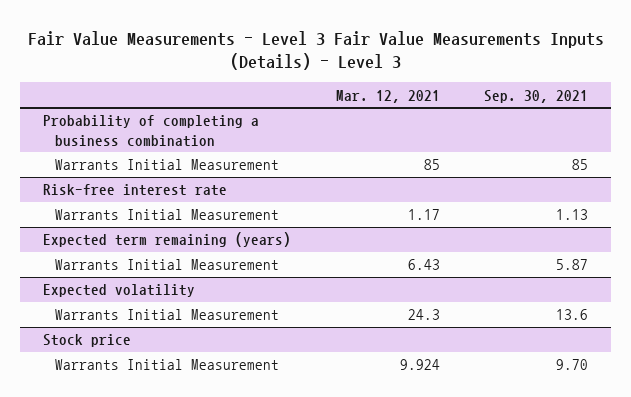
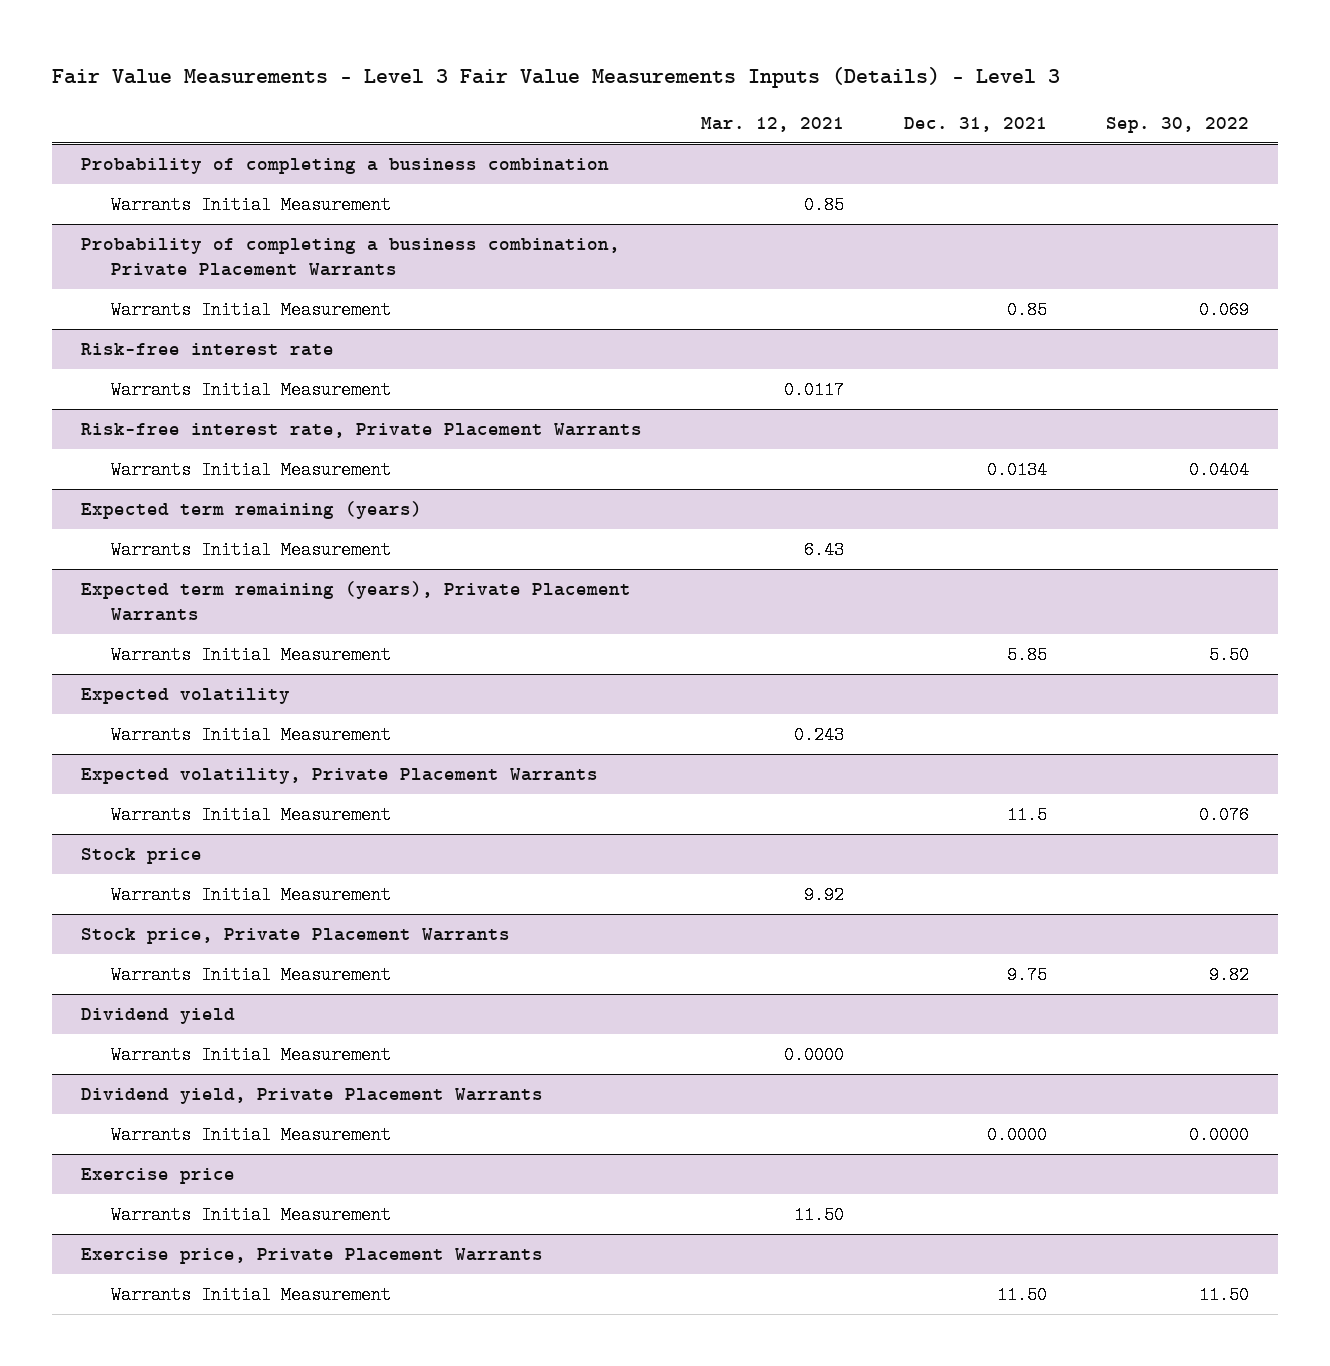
[484,89,589,103] Sep. 30, 2021 -> none
none -> [903,116,1047,132] Dec. 31, 2021
none -> [1105,116,1249,133] Sep. 30, 2022
[423,159,440,171] 85 -> [804,196,845,215] 0.85
none -> [81,238,621,277] Probability of completing a business combination, Private Placement Warrants
none -> [111,301,392,320] Warrants Initial Measurement
[407,209,440,221] 1.17 -> [784,381,845,400] 0.0117
none -> [81,423,643,439] Risk-free interest rate, Private Placement Warrants
none -> [111,461,392,480] Warrants Initial Measurement
none -> [81,581,632,622] Expected term remaining (years), Private Placement Warrants
none -> [111,646,392,665] Warrants Initial Measurement
[407,309,440,321] 24.3 -> [794,726,845,745] 0.243
none -> [81,768,599,785] Expected volatility, Private Placement Warrants
none -> [111,806,392,825] Warrants Initial Measurement
[399,359,440,371] 9.924 -> [804,886,845,905] 9.92
none -> [81,928,511,945] Stock price, Private Placement Warrants
none -> [111,966,392,985] Warrants Initial Measurement
none -> [81,1008,236,1025] Dividend yield
none -> [111,1046,392,1065] Warrants Initial Measurement
none -> [81,1088,544,1105] Dividend yield, Private Placement Warrants
none -> [111,1126,392,1145] Warrants Initial Measurement
none -> [81,1168,236,1185] Exercise price
none -> [111,1206,392,1225] Warrants Initial Measurement
none -> [81,1248,544,1265] Exercise price, Private Placement Warrants
none -> [111,1286,392,1305] Warrants Initial Measurement

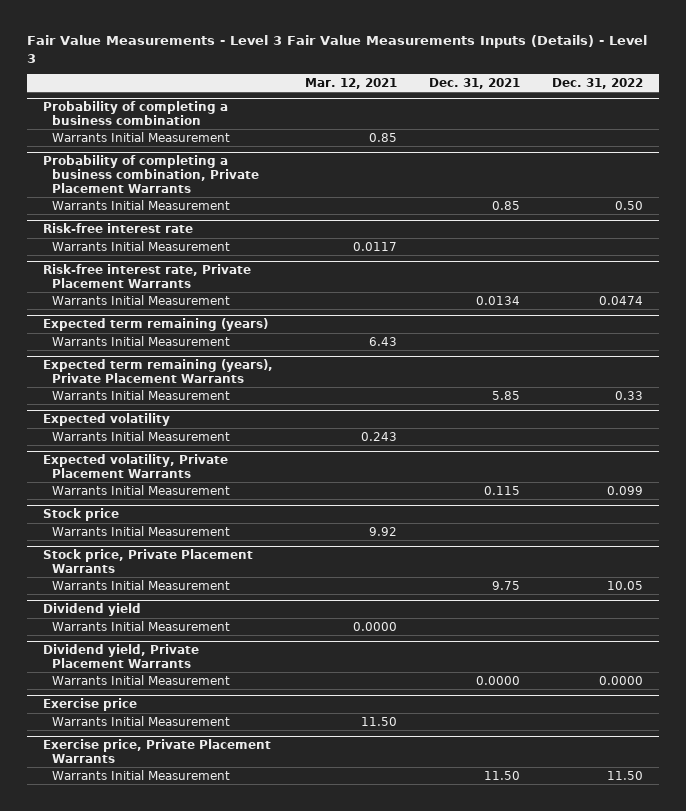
[1105,116,1249,133] Sep. 30, 2022 -> none
none -> [551,77,643,89] Dec. 31, 2022
[1006,806,1047,825] 11.5 -> [483,485,520,495] 0.115

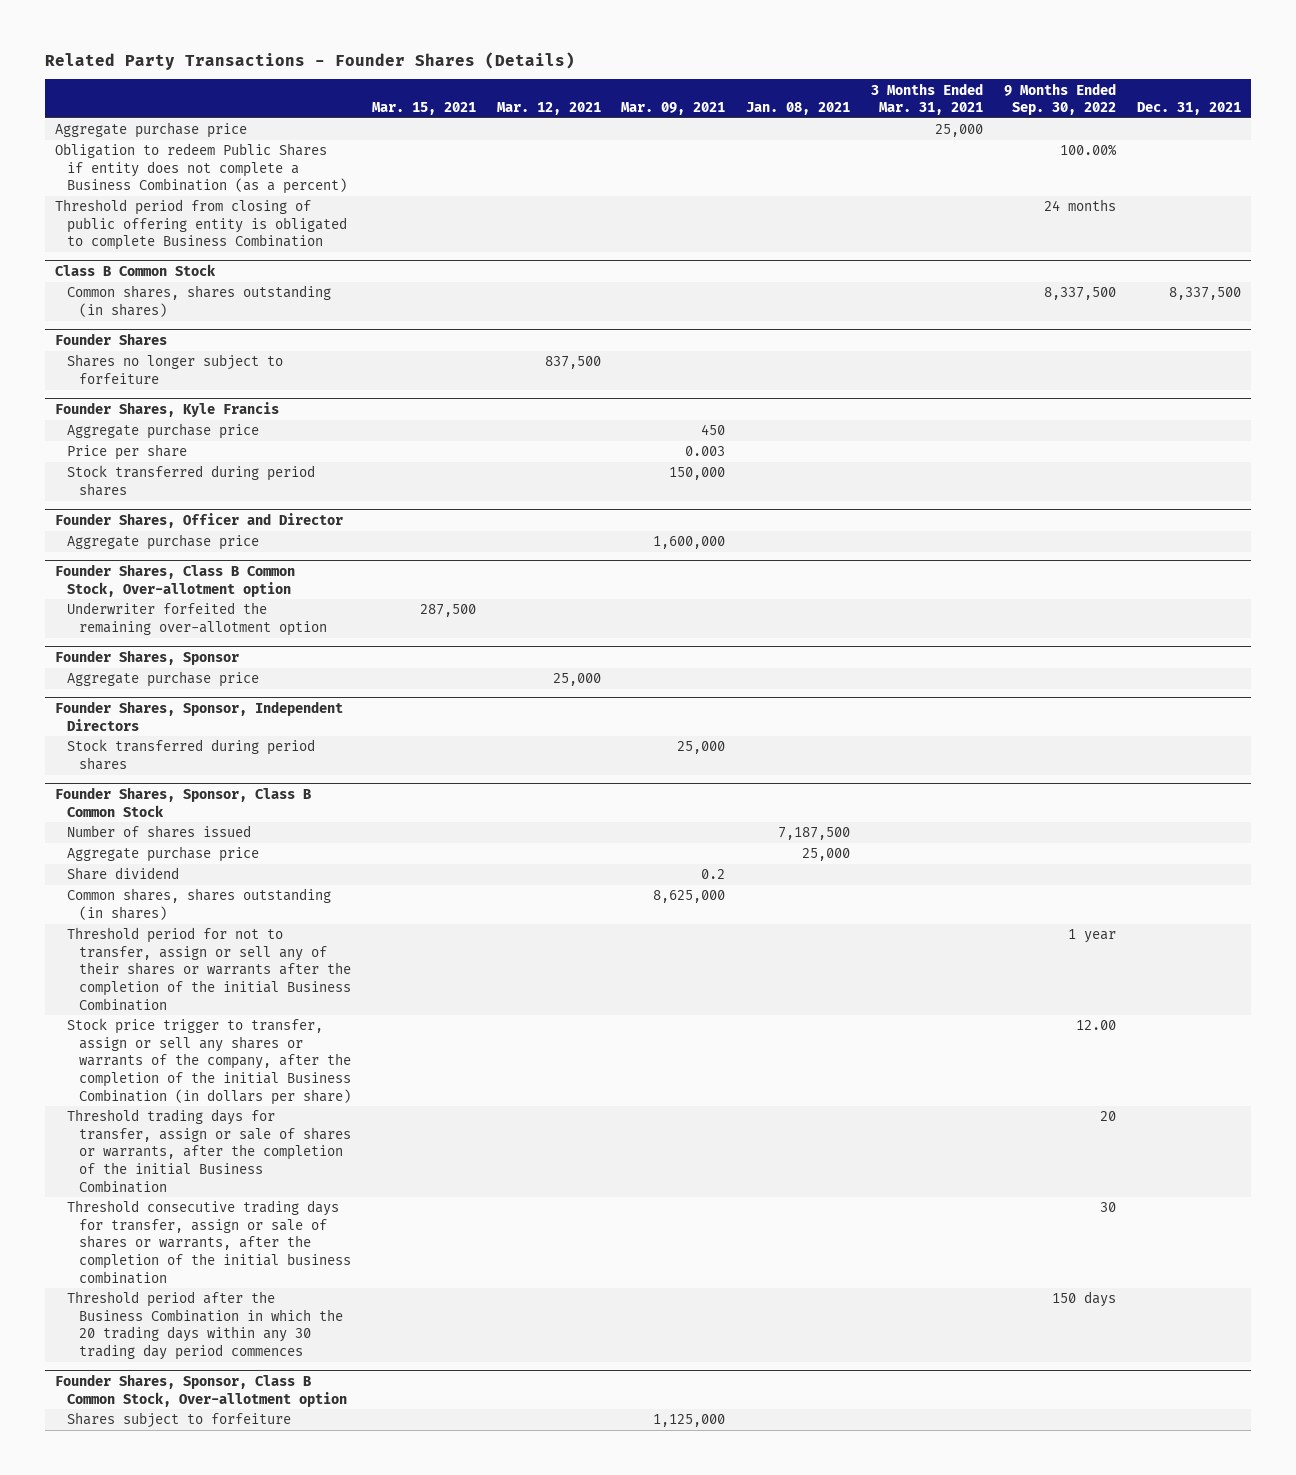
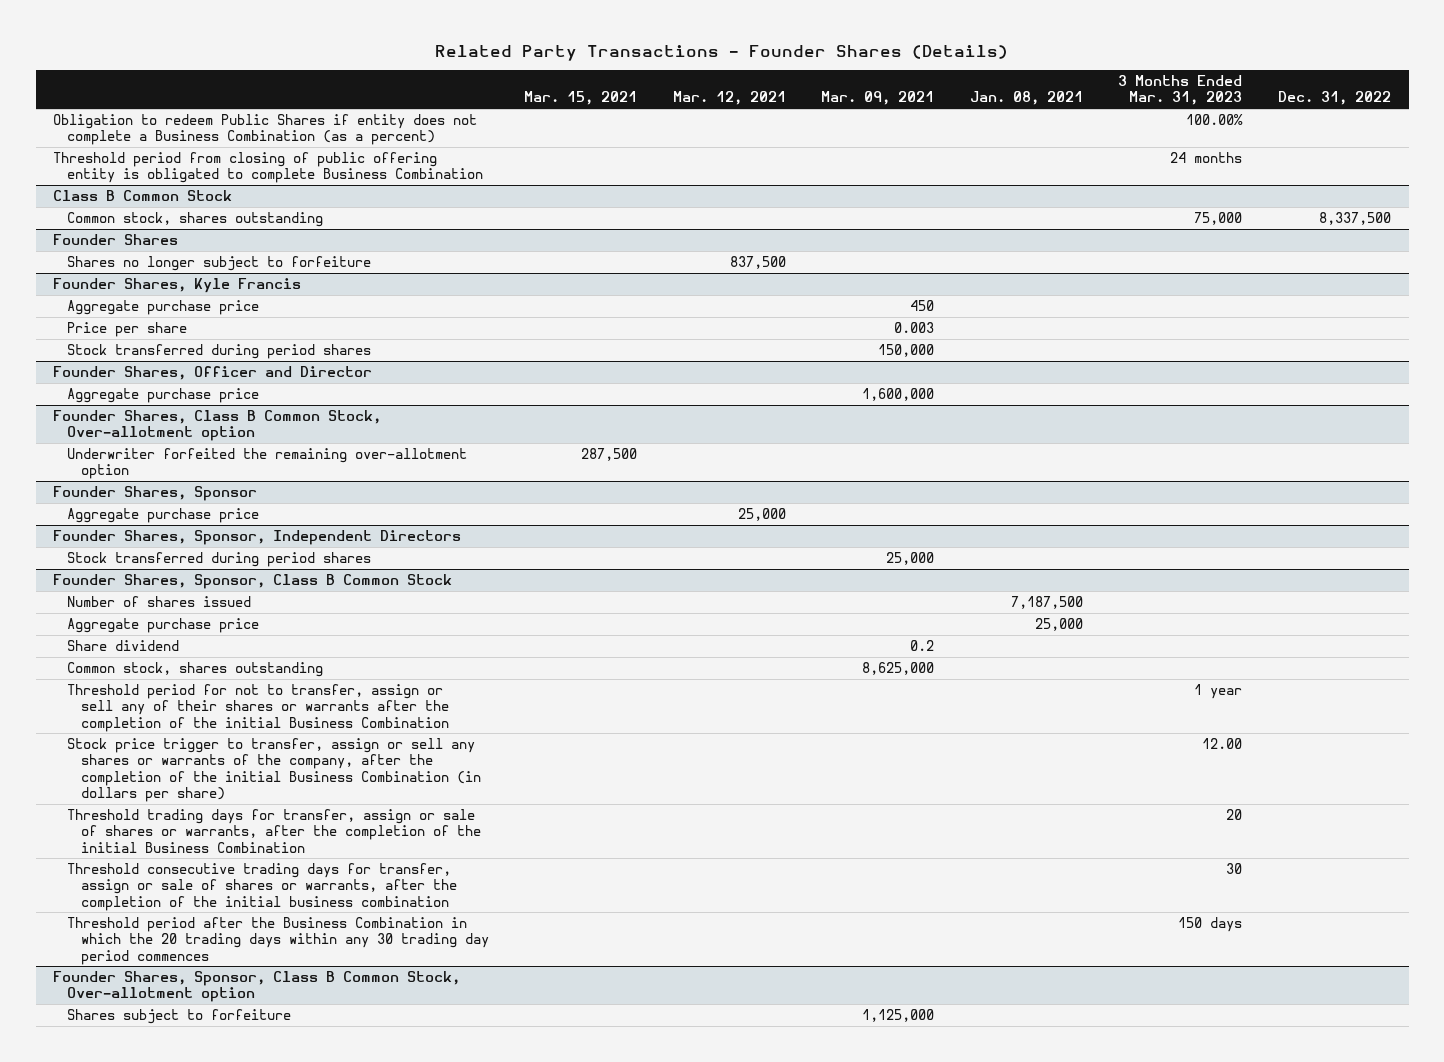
[871,82,984,116] 3 Months Ended Mar. 31, 2021 -> none
[1003,82,1116,116] 9 Months Ended Sep. 30, 2022 -> none
[1136,102,1241,116] Dec. 31, 2021 -> none
none -> [1118,75,1243,106] 3 Months Ended Mar. 31, 2023
none -> [1277,91,1391,106] Dec. 31, 2022
[55,122,248,139] Aggregate purchase price -> none
[67,285,332,317] Common shares, shares outstanding (in shares) -> [67,211,324,227] Common stock, shares outstanding
[67,888,332,920] Common shares, shares outstanding (in shares) -> [67,661,324,677] Common stock, shares outstanding

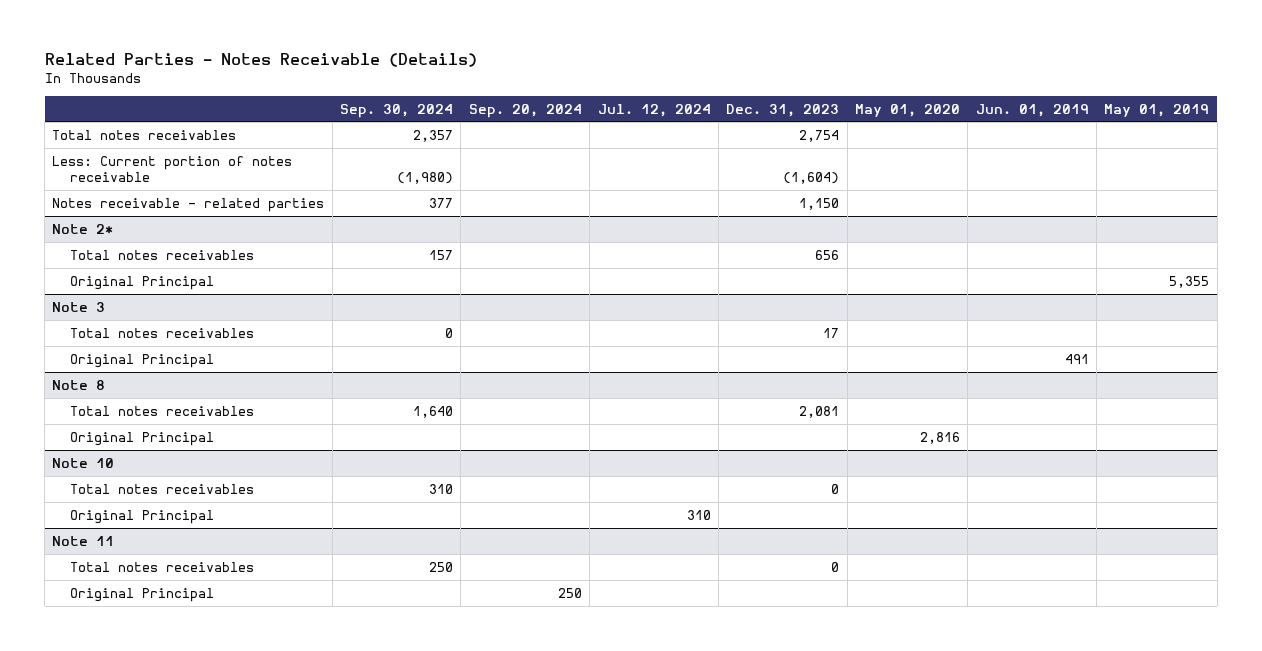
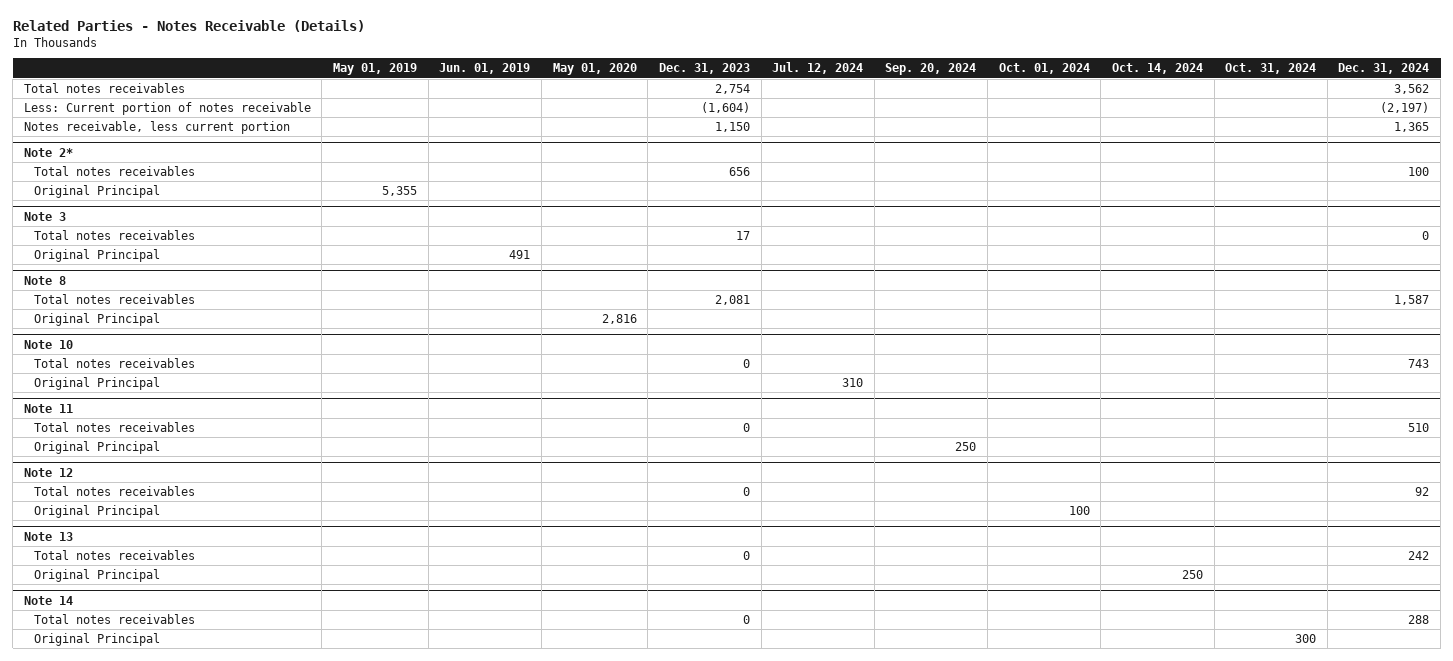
[340,103,454,118] Sep. 30, 2024 -> none
none -> [998,63,1090,75] Oct. 01, 2024
none -> [1111,63,1203,75] Oct. 14, 2024
none -> [1225,63,1317,75] Oct. 31, 2024
none -> [1338,63,1430,75] Dec. 31, 2024
[52,197,325,212] Notes receivable - related parties -> [23,120,290,134] Notes receivable, less current portion
none -> [23,467,73,477] Note 12
none -> [34,485,196,496] Total notes receivables
none -> [34,504,161,518] Original Principal
none -> [23,531,73,541] Note 13
none -> [34,549,196,560] Total notes receivables
none -> [34,568,161,582] Original Principal
none -> [23,595,73,605] Note 14
none -> [34,613,196,624] Total notes receivables
none -> [34,632,161,646] Original Principal

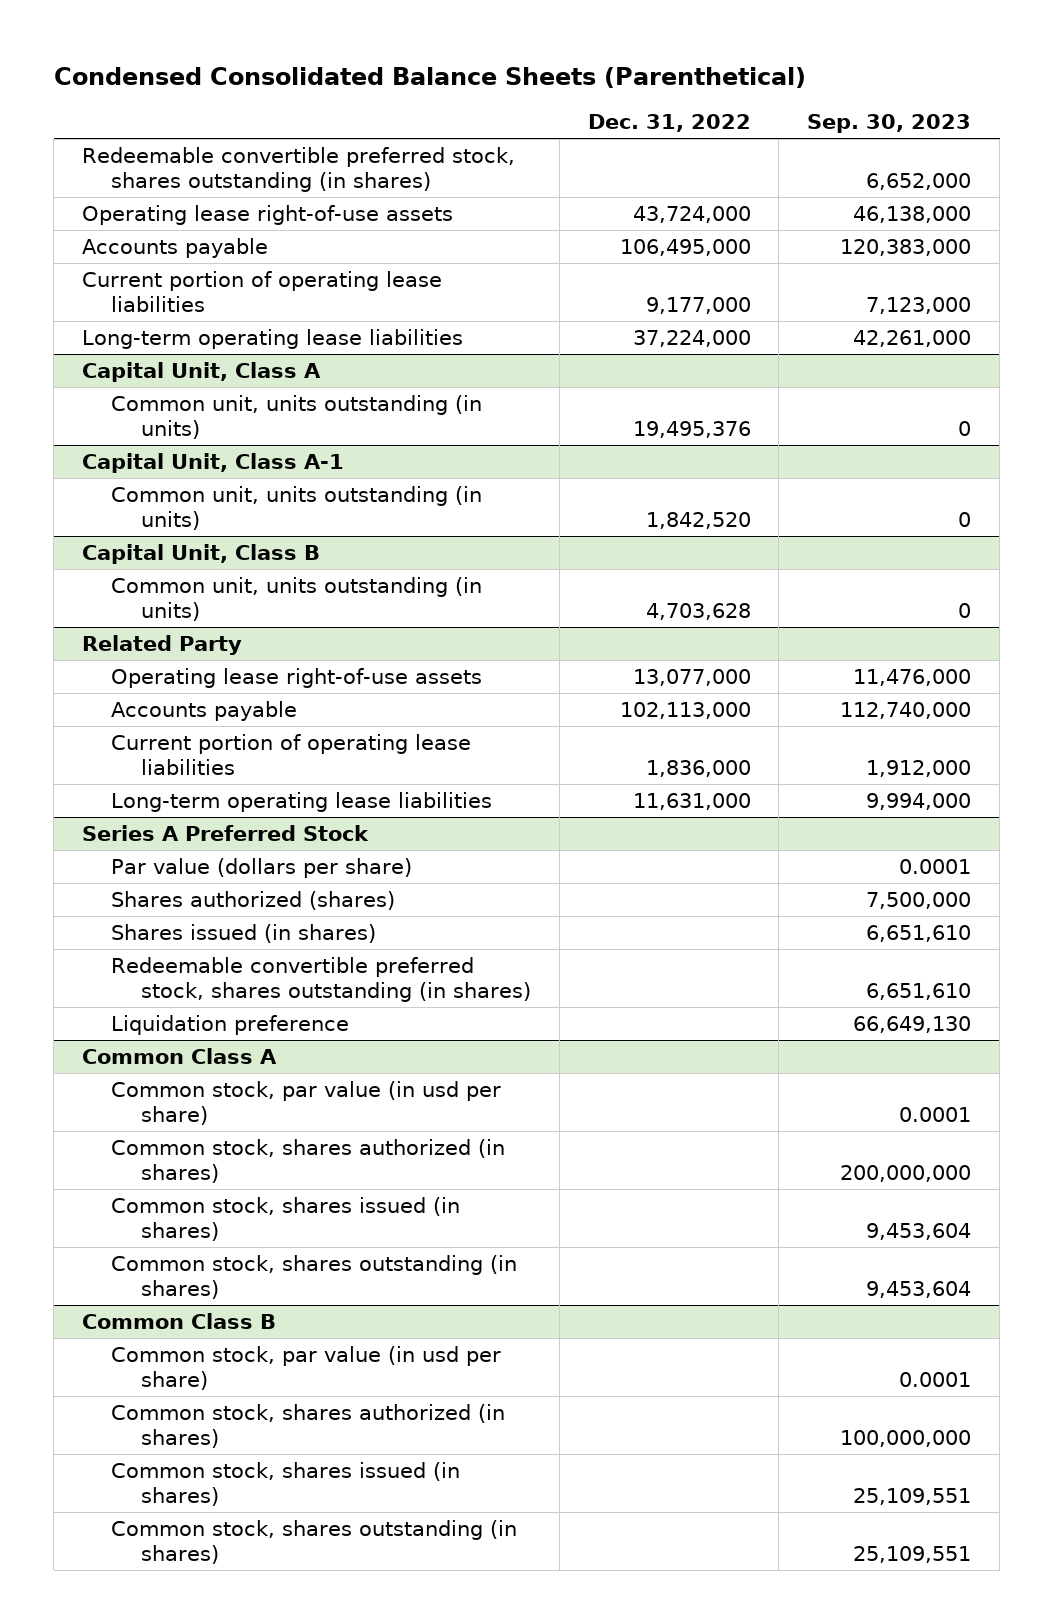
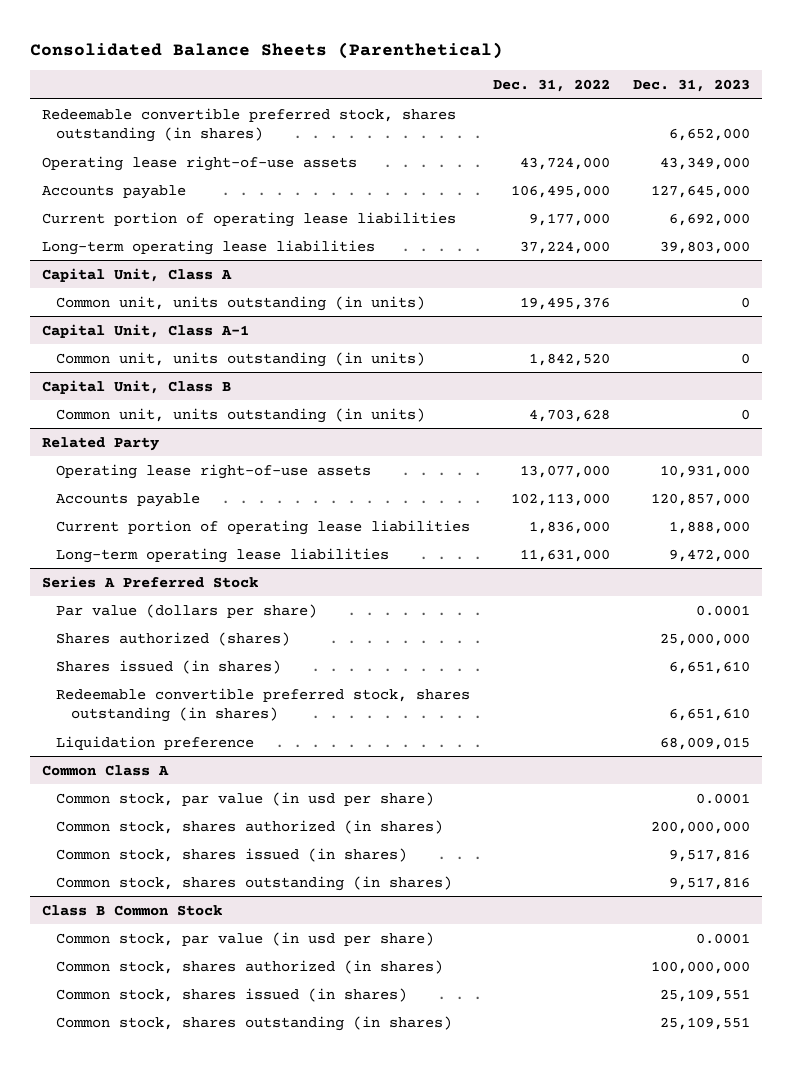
[53,67,806,89] Condensed Consolidated Balance Sheets (Parenthetical) -> [30,41,504,59] Consolidated Balance Sheets (Parenthetical)
[807,114,972,134] Sep. 30, 2023 -> none
none -> [633,79,751,93] Dec. 31, 2023
[81,1312,276,1329] Common Class B -> [41,904,222,916] Class B Common Stock

